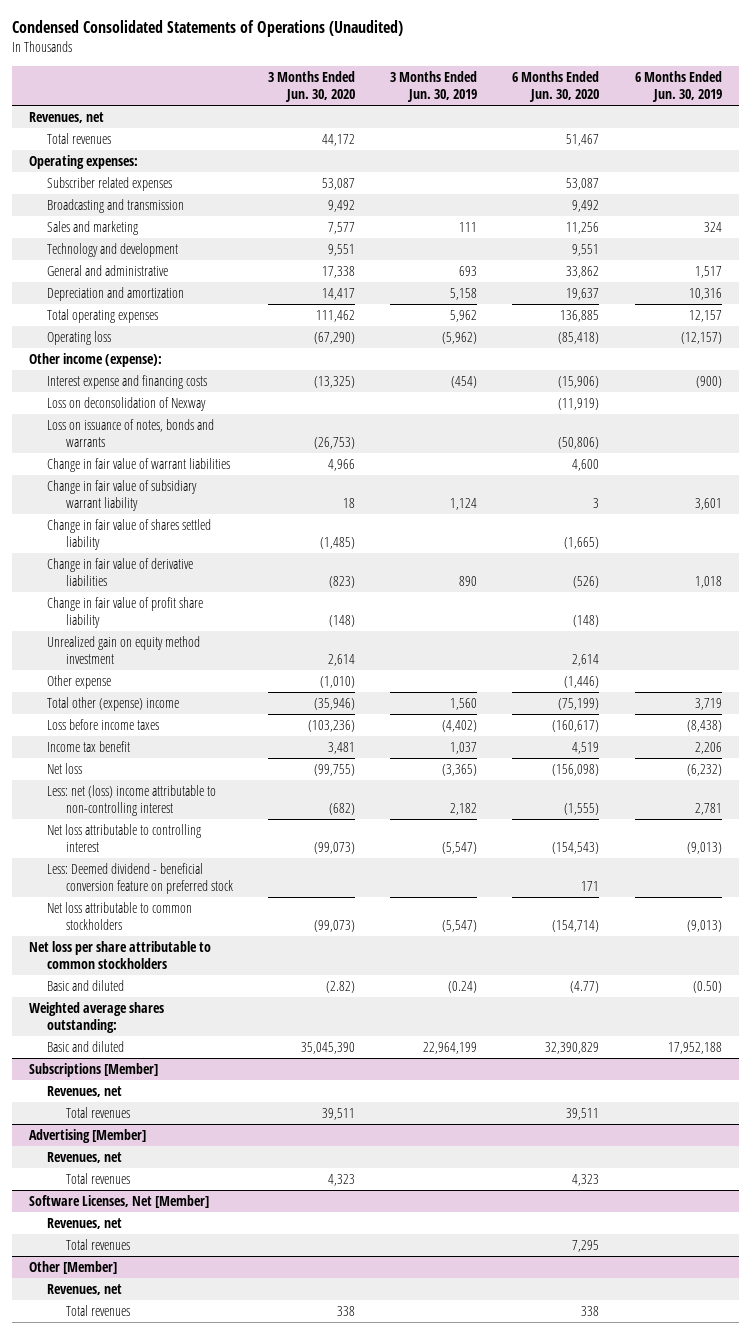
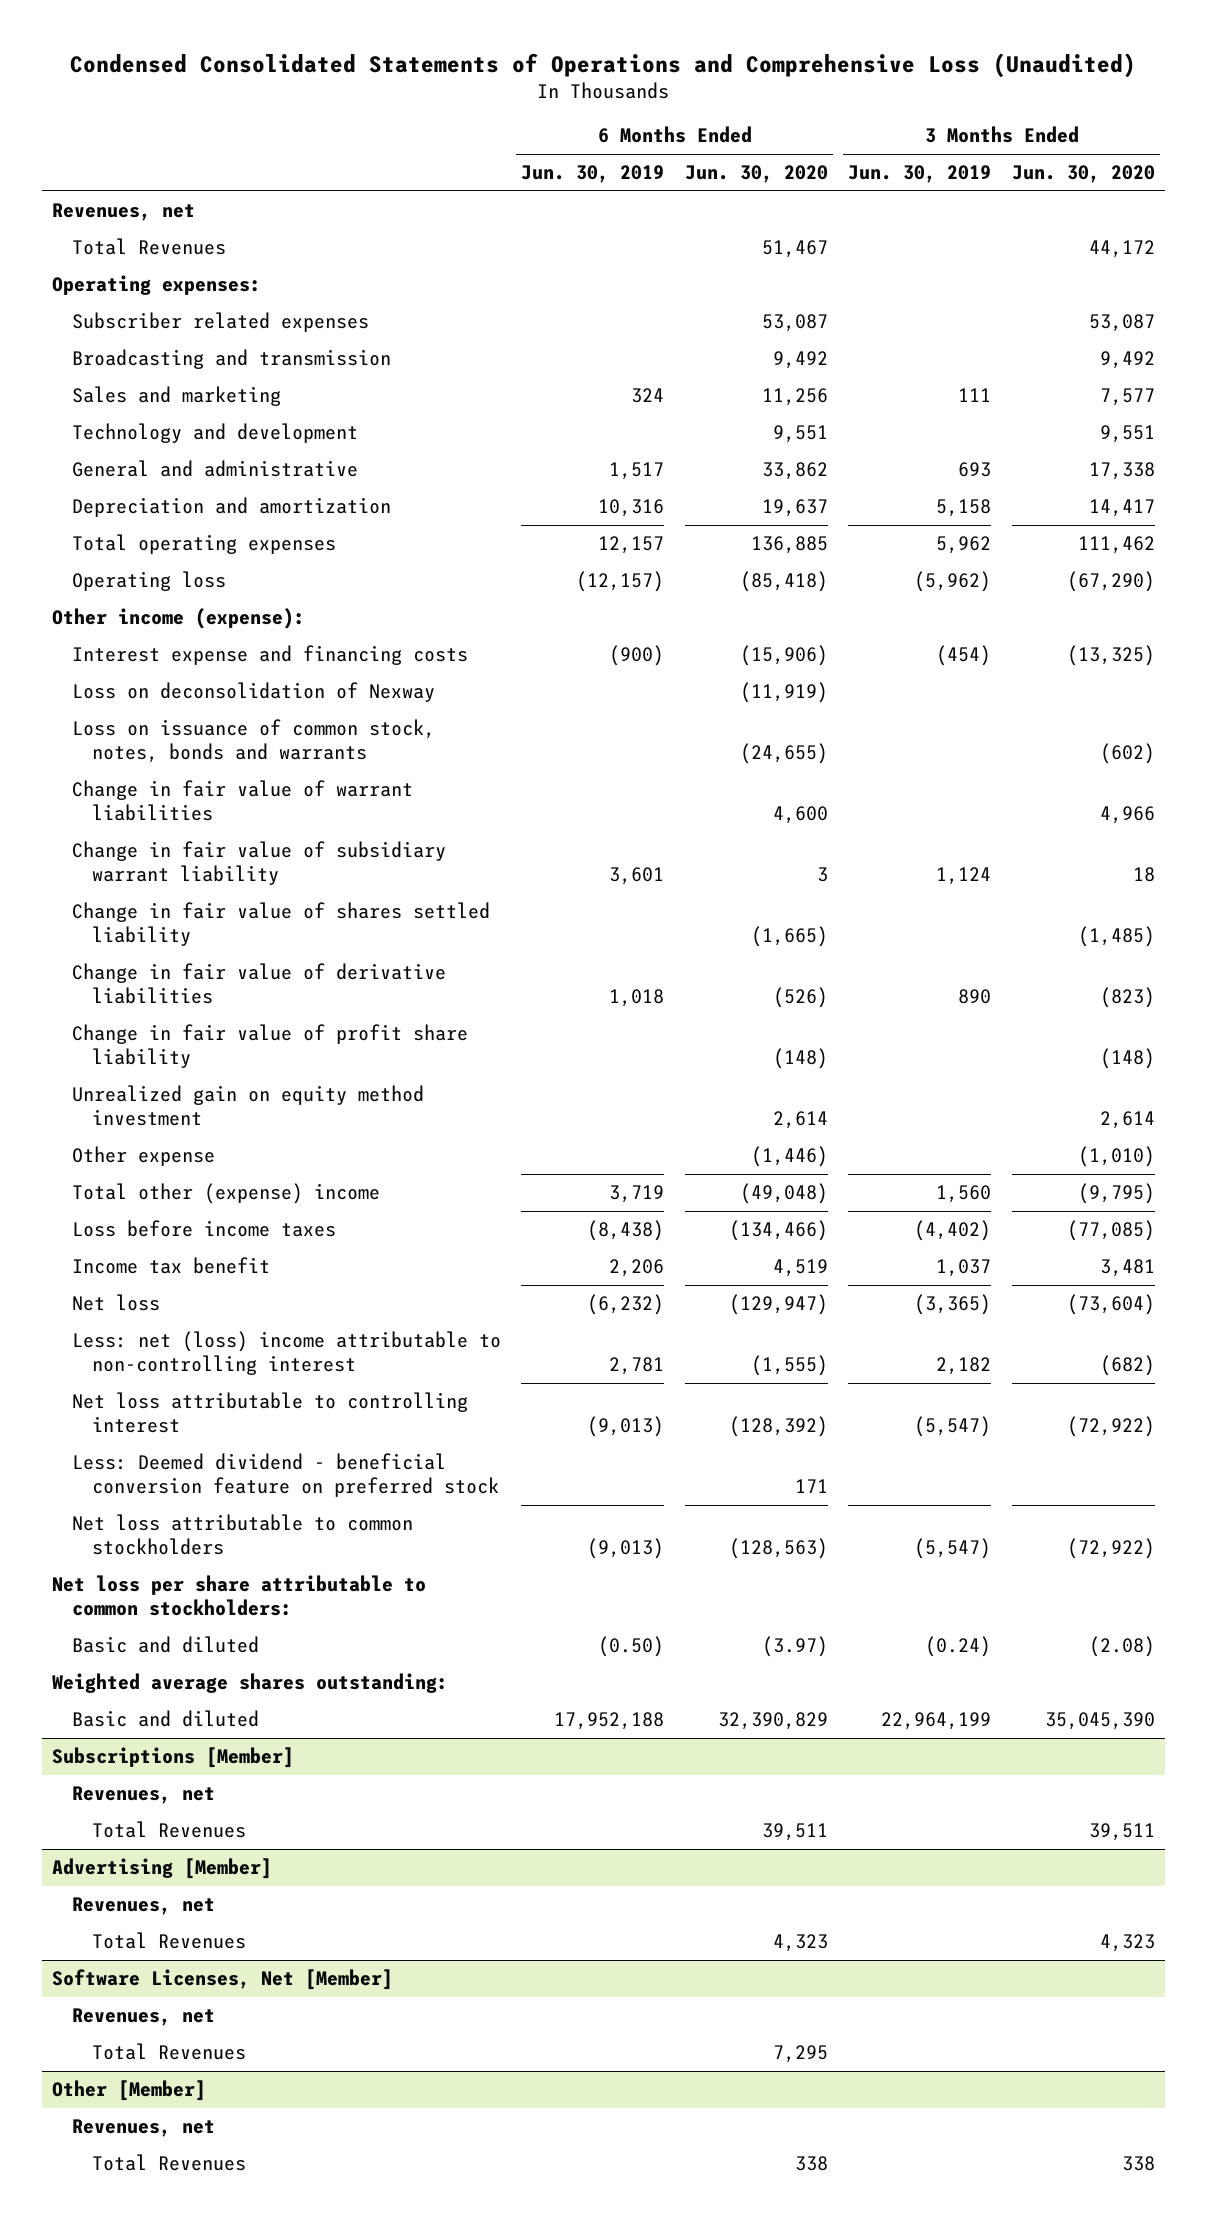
[11,20,403,38] Condensed Consolidated Statements of Operations (Unaudited) -> [70,52,1137,78] Condensed Consolidated Statements of Operations and Comprehensive Loss (Unaudited)
[47,132,112,144] Total revenues -> [71,238,226,256] Total Revenues
[47,418,215,448] Loss on issuance of notes, bonds and warrants -> [71,719,435,764] Loss on issuance of common stock, notes, bonds and warrants
[313,437,355,450] (26,753) -> [1099,743,1155,765] (602)
[558,437,600,450] (50,806) -> [739,743,828,765] (24,655)
[313,697,355,710] (35,946) -> [1077,1183,1155,1205] (9,795)
[558,697,600,710] (75,199) -> [739,1183,828,1205] (49,048)
[307,719,355,732] (103,236) -> [1066,1220,1155,1242] (77,085)
[552,719,600,732] (160,617) -> [728,1220,828,1242] (134,466)
[313,763,355,776] (99,755) -> [1066,1294,1155,1316] (73,604)
[552,763,600,776] (156,098) -> [728,1294,828,1316] (129,947)
[313,842,355,855] (99,073) -> [1066,1416,1155,1438] (72,922)
[552,842,600,855] (154,543) -> [728,1416,828,1438] (128,392)
[313,920,355,933] (99,073) -> [1066,1538,1155,1560] (72,922)
[552,920,600,933] (154,714) -> [728,1538,828,1560] (128,563)
[29,940,212,970] Net loss per share attributable to common stockholders -> [51,1575,426,1617] Net loss per share attributable to common stockholders:
[325,980,355,993] (2.82) -> [1088,1636,1155,1658] (2.08)
[570,980,600,993] (4.77) -> [761,1636,828,1658] (3.97)
[65,1106,130,1118] Total revenues -> [91,1821,246,1839] Total Revenues
[65,1172,130,1184] Total revenues -> [91,1932,246,1950] Total Revenues
[65,1238,130,1250] Total revenues -> [91,2043,246,2061] Total Revenues
[65,1304,130,1316] Total revenues -> [91,2154,246,2172] Total Revenues

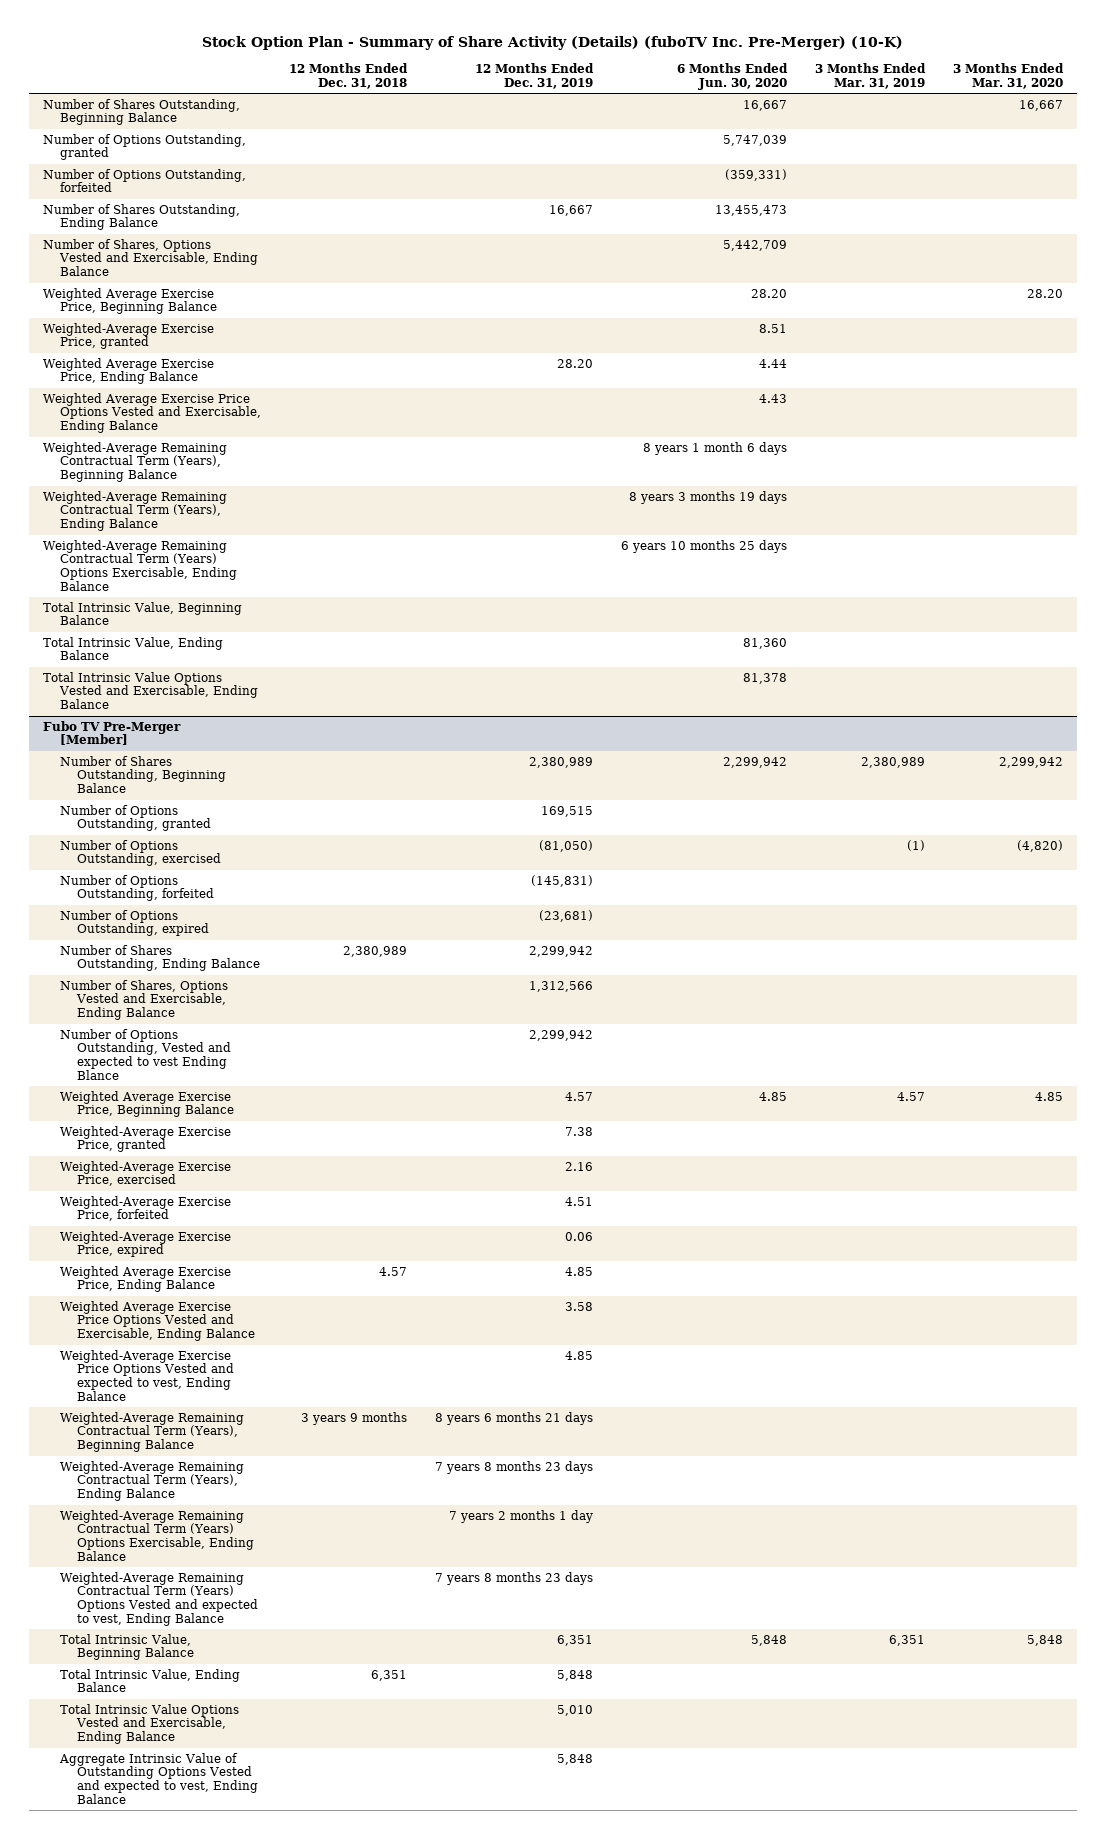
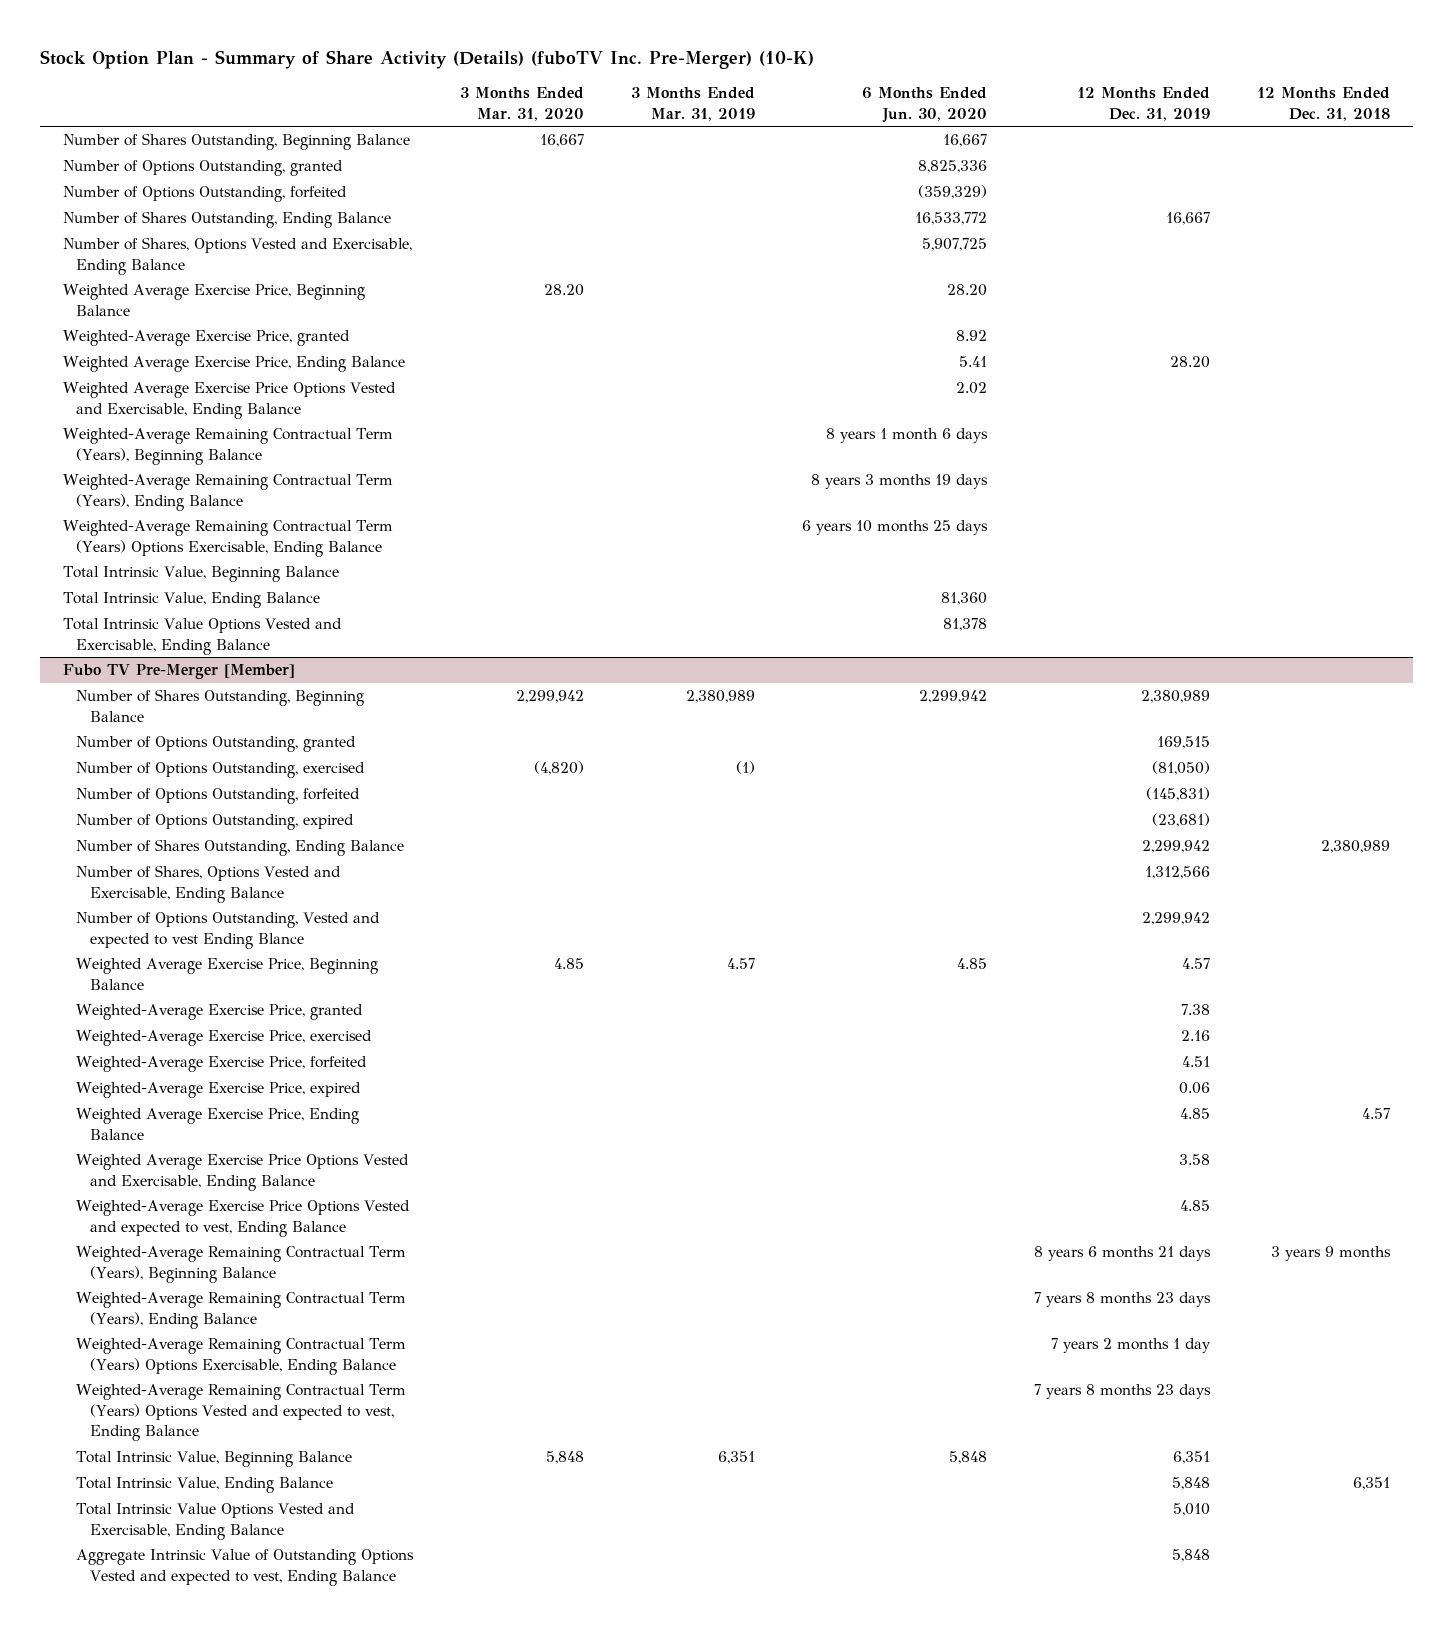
[722,134,787,146] 5,747,039 -> [918,160,988,174] 8,825,336
[724,168,787,181] (359,331) -> [918,185,988,200] (359,329)
[714,204,787,216] 13,455,473 -> [915,212,988,226] 16,533,772
[722,239,787,251] 5,442,709 -> [922,238,988,252] 5,907,725
[758,323,787,333] 8.51 -> [956,330,988,342] 8.92
[758,358,787,368] 4.44 -> [959,356,988,368] 5.41
[758,393,787,403] 4.43 -> [956,382,988,395] 2.02

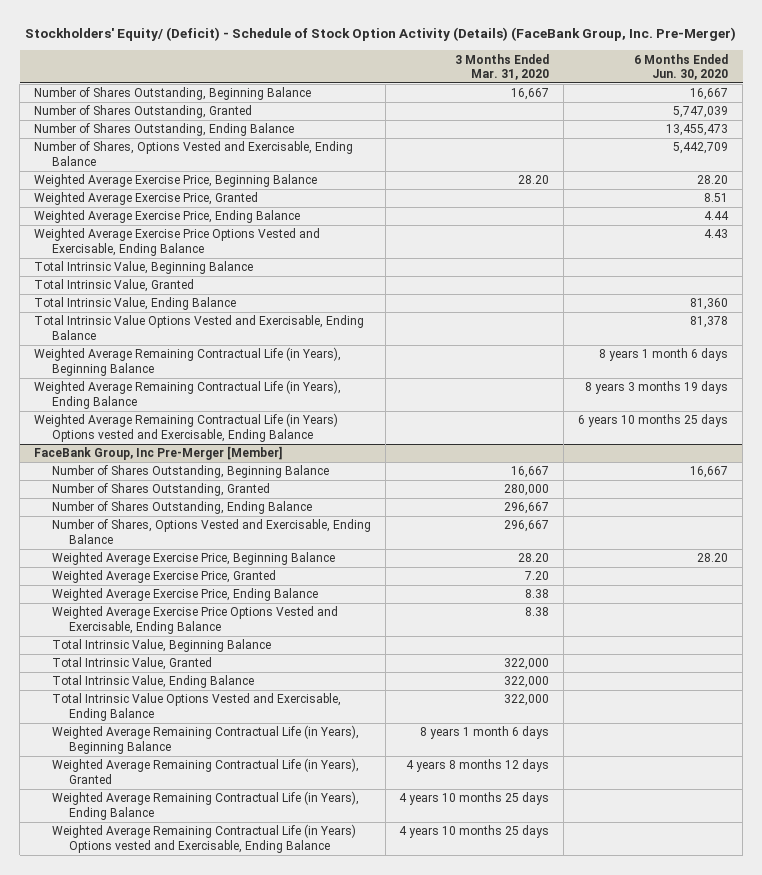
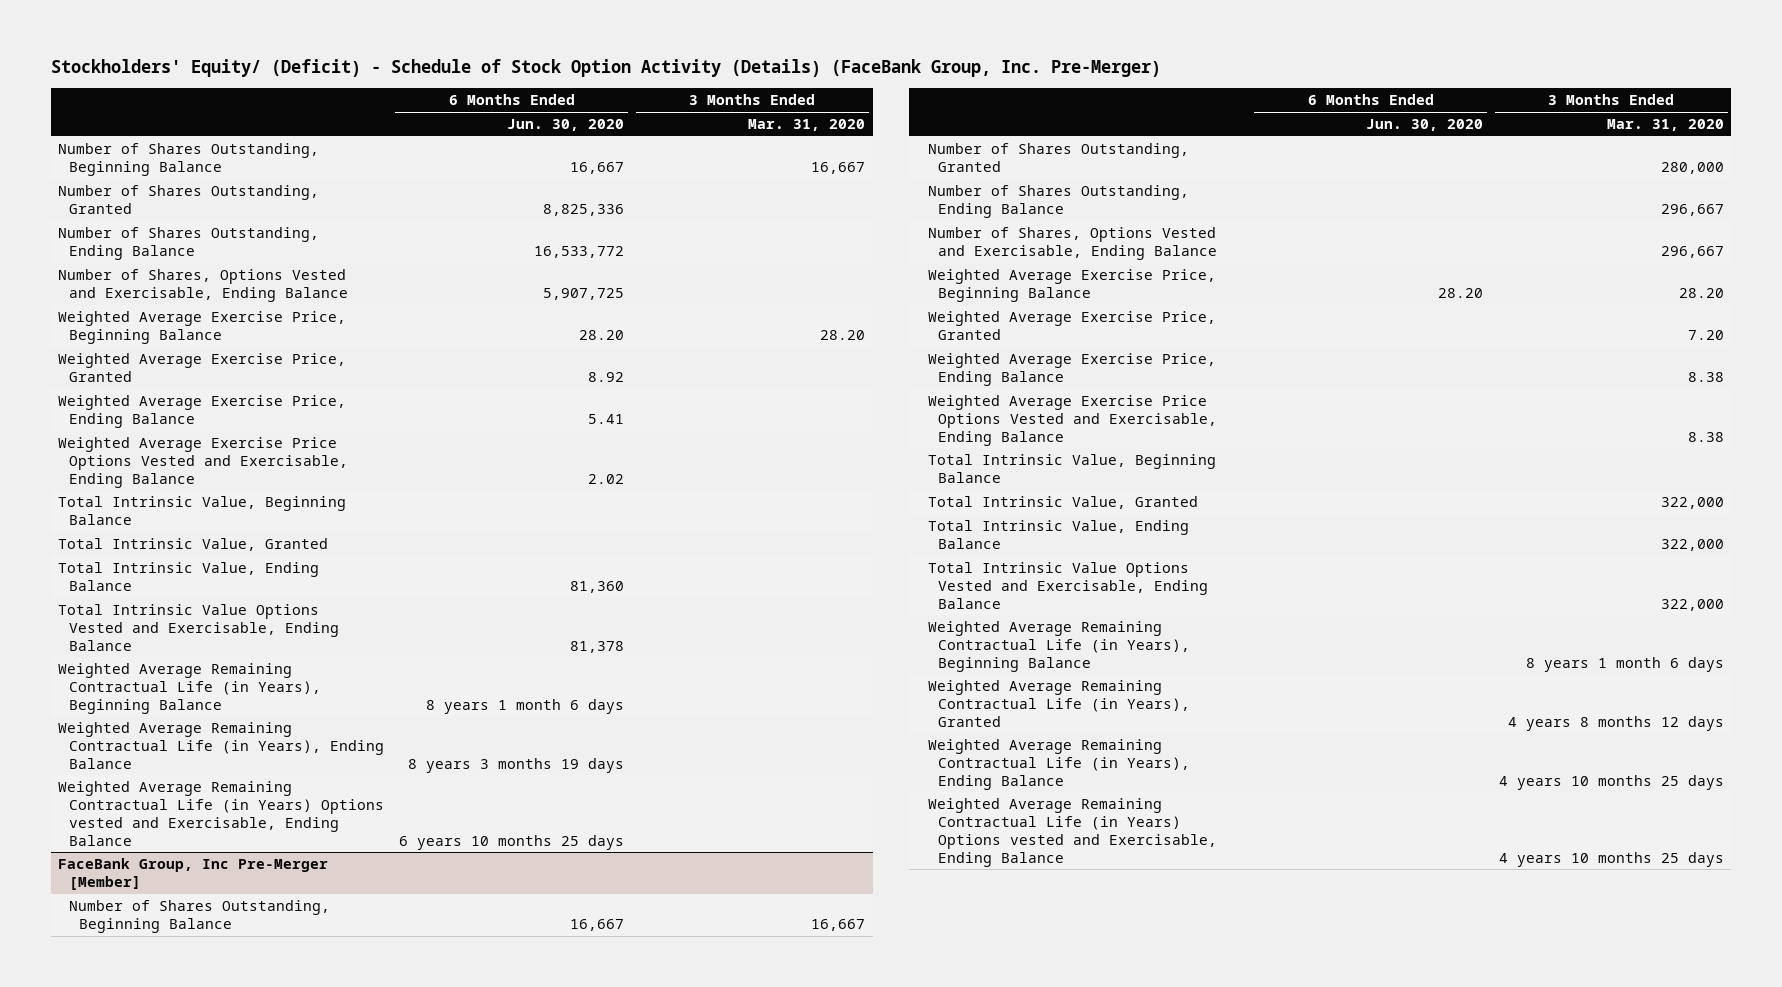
[673,106,729,119] 5,747,039 -> [543,204,625,217] 8,825,336
[666,124,729,137] 13,455,473 -> [534,246,625,259] 16,533,772
[673,142,729,155] 5,442,709 -> [543,288,625,301] 5,907,725
[704,193,729,203] 8.51 -> [588,372,625,383] 8.92
[704,211,730,221] 4.44 -> [588,414,625,425] 5.41
[704,229,729,239] 4.43 -> [588,473,625,484] 2.02

